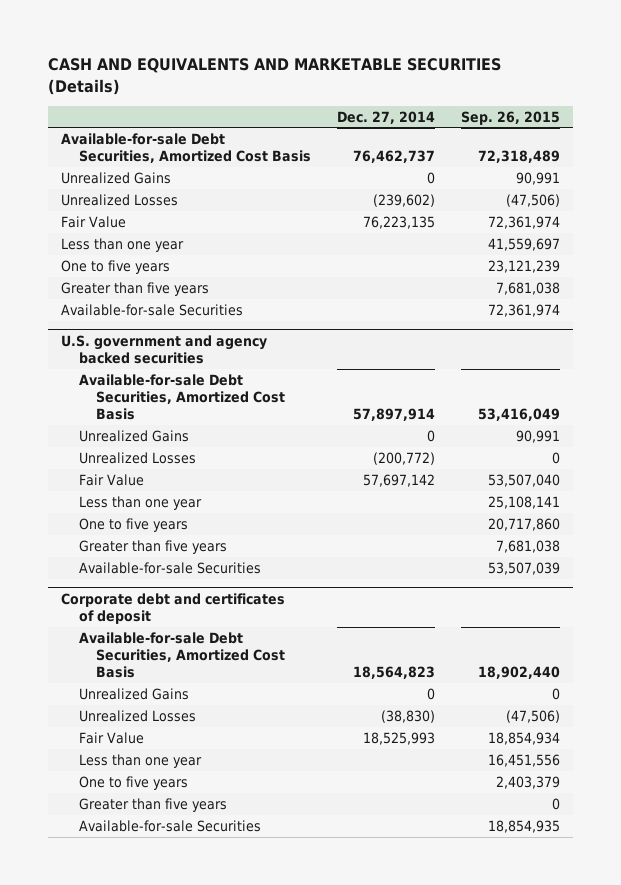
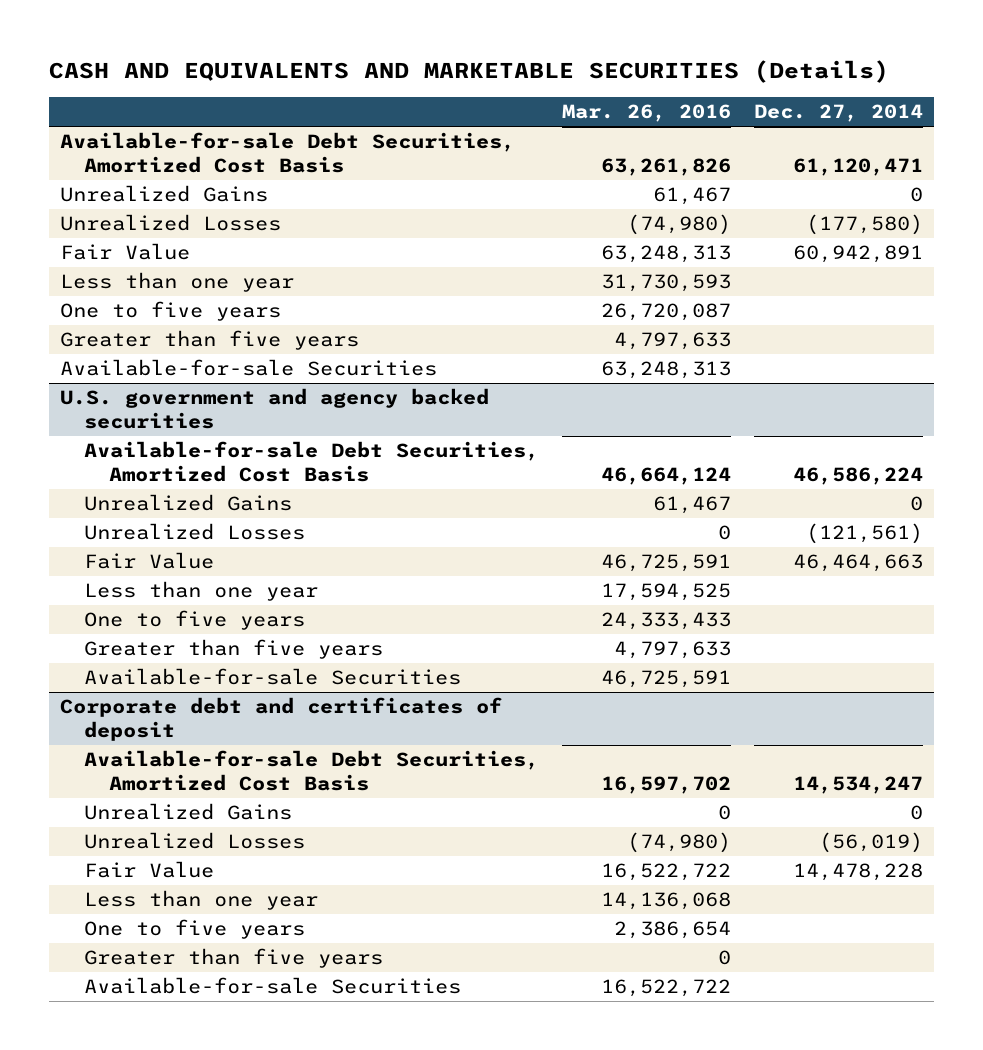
[460,110,560,125] Sep. 26, 2015 -> none
none -> [562,104,732,123] Mar. 26, 2016
[352,150,435,164] 76,462,737 -> [792,157,923,176] 61,120,471
[372,193,435,207] (239,602) -> [805,214,923,236] (177,580)
[362,215,435,229] 76,223,135 -> [792,245,923,264] 60,942,891
[352,408,435,422] 57,897,914 -> [792,466,923,485] 46,586,224
[372,451,435,465] (200,772) -> [805,523,923,545] (121,561)
[362,473,435,487] 57,697,142 -> [792,554,923,573] 46,464,663
[352,666,435,680] 18,564,823 -> [792,775,923,794] 14,534,247
[380,709,435,723] (38,830) -> [818,832,923,854] (56,019)
[362,731,435,745] 18,525,993 -> [792,863,923,882] 14,478,228

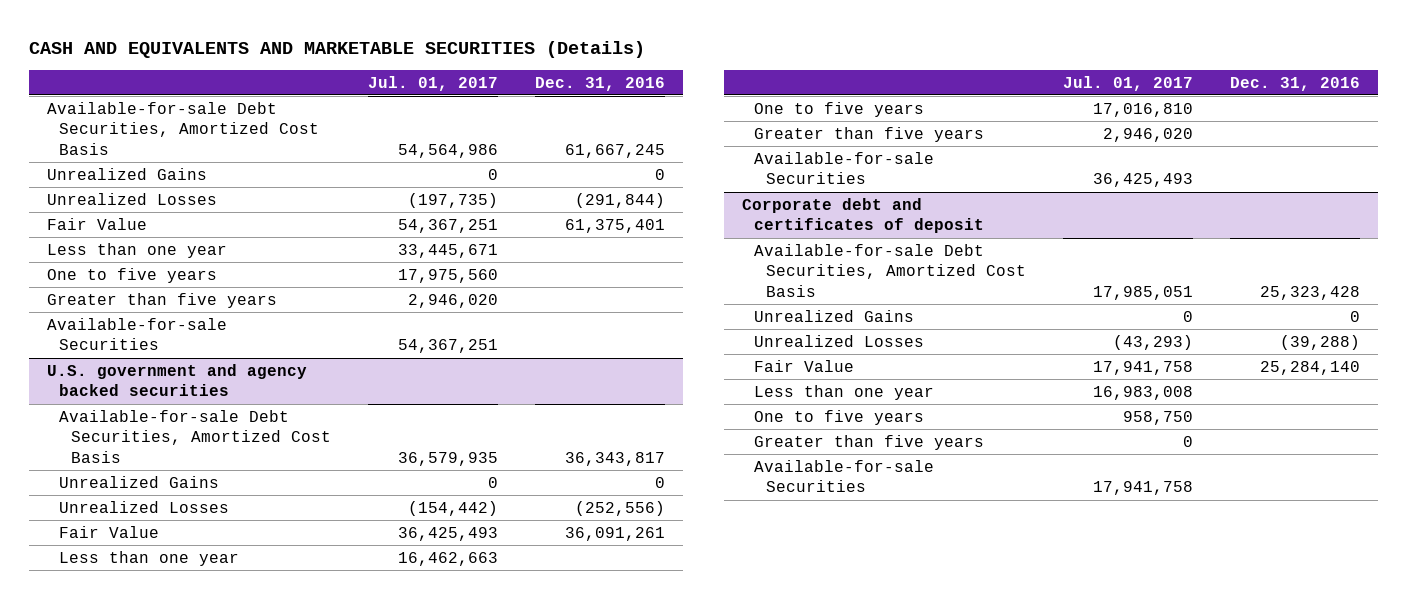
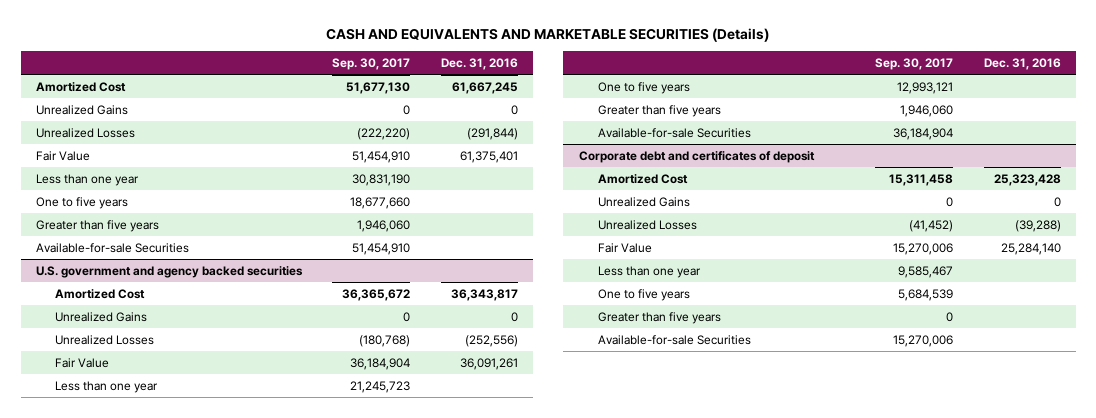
[367,75,498,91] Jul. 01, 2017 -> none
none -> [332,58,411,71] Sep. 30, 2017
[47,101,320,156] Available-for-sale Debt Securities, Amortized Cost Basis -> [35,81,126,92] Amortized Cost
[59,409,332,464] Available-for-sale Debt Securities, Amortized Cost Basis -> [55,288,146,299] Amortized Cost
[753,243,1026,298] Available-for-sale Debt Securities, Amortized Cost Basis -> [597,173,688,184] Amortized Cost

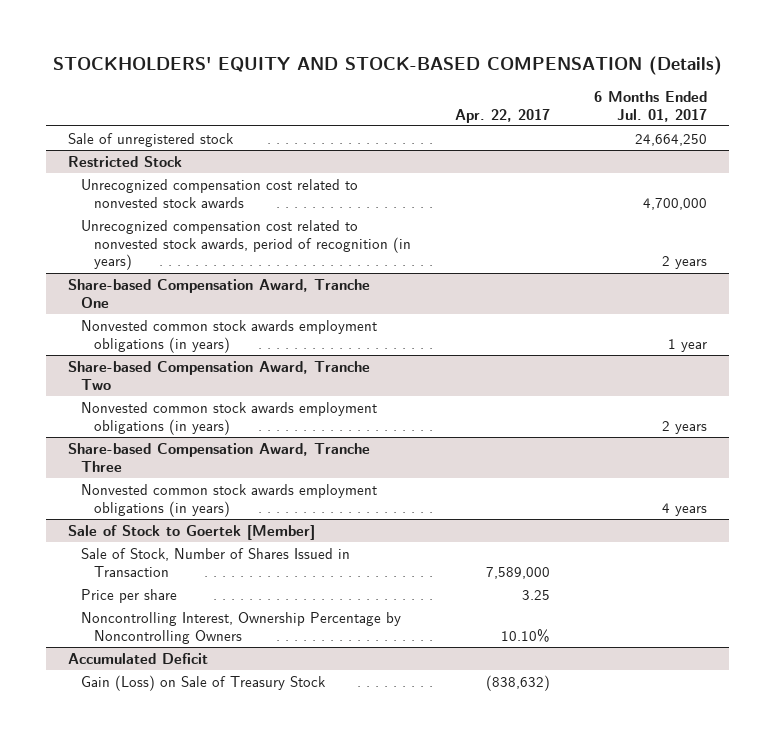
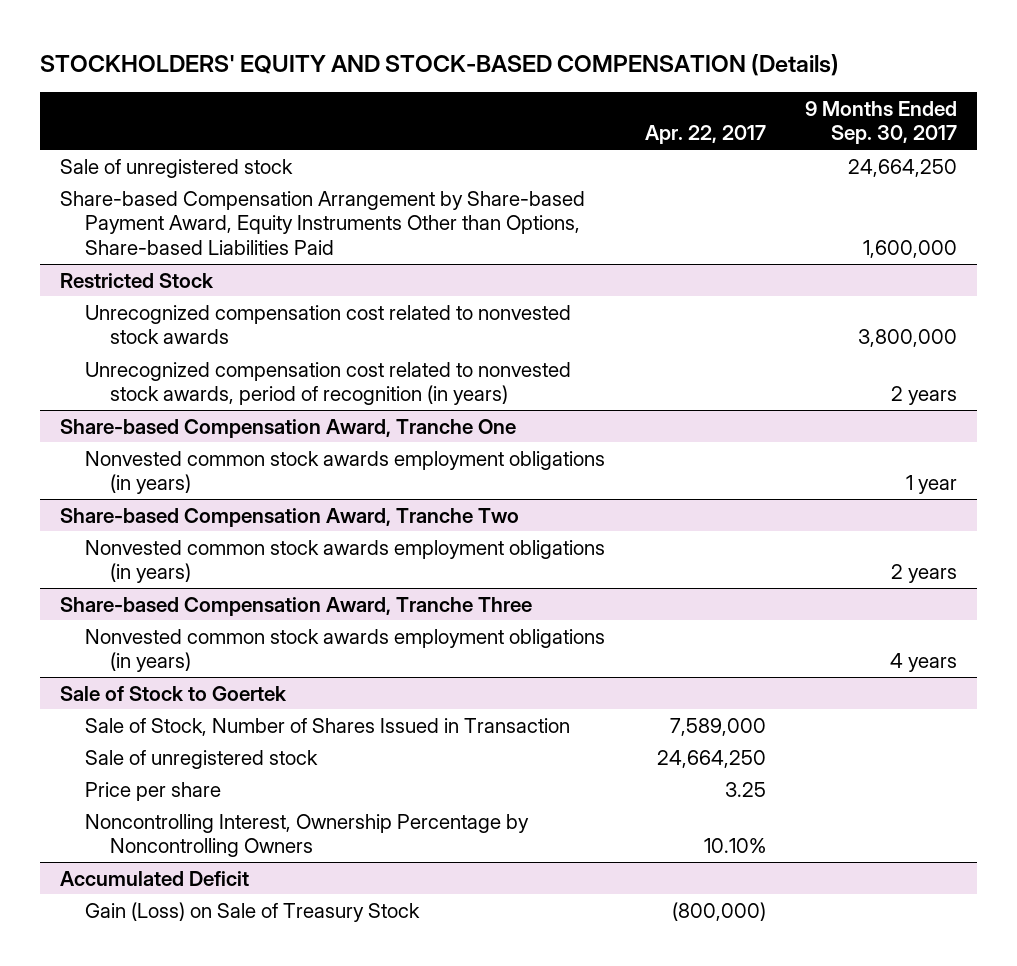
[594,90,708,122] 6 Months Ended Jul. 01, 2017 -> none
none -> [805,100,958,145] 9 Months Ended Sep. 30, 2017
none -> [59,190,585,255] Share-based Compensation Arrangement by Share-based Payment Award, Equity Instruments Other than Options, Share-based Liabilities Paid
[68,524,316,540] Sale of Stock to Goertek [Member] -> [59,685,287,701] Sale of Stock to Goertek
none -> [85,749,319,769] Sale of unregistered stock
[486,674,551,691] (838,632) -> [671,901,766,921] (800,000)

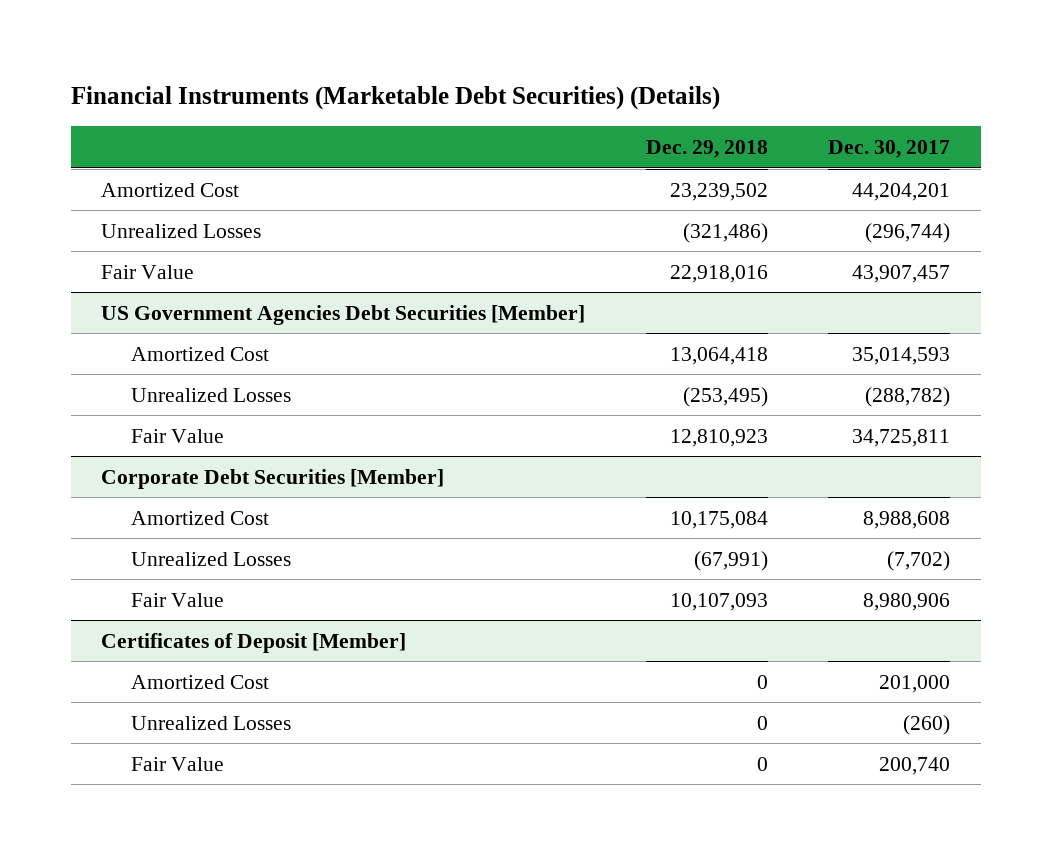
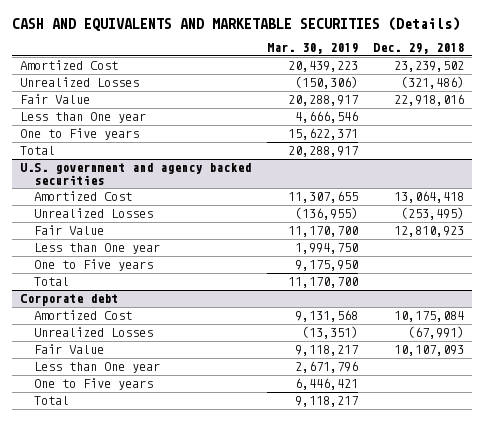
[70,86,720,111] Financial Instruments (Marketable Debt Securities) (Details) -> [12,16,461,31] CASH AND EQUIVALENTS AND MARKETABLE SECURITIES (Details)
[828,139,951,158] Dec. 30, 2017 -> none
none -> [266,43,358,55] Mar. 30, 2019
none -> [20,112,147,124] Less than One year
none -> [20,128,140,141] One to Five years
none -> [20,146,56,156] Total
[101,304,586,325] US Government Agencies Debt Securities [Member] -> [20,163,252,185] U.S. government and agency backed securities
none -> [33,243,160,255] Less than One year
none -> [33,259,153,272] One to Five years
none -> [33,277,69,287] Total
[101,468,445,489] Corporate Debt Securities [Member] -> [20,294,119,307] Corporate debt
[101,632,407,653] Certificates of Deposit [Member] -> none
[130,674,269,689] Amortized Cost -> none
[130,715,291,730] Unrealized Losses -> none
[130,756,224,771] Fair Value -> none
none -> [33,362,160,374] Less than One year
none -> [33,378,153,391] One to Five years
none -> [33,396,69,406] Total

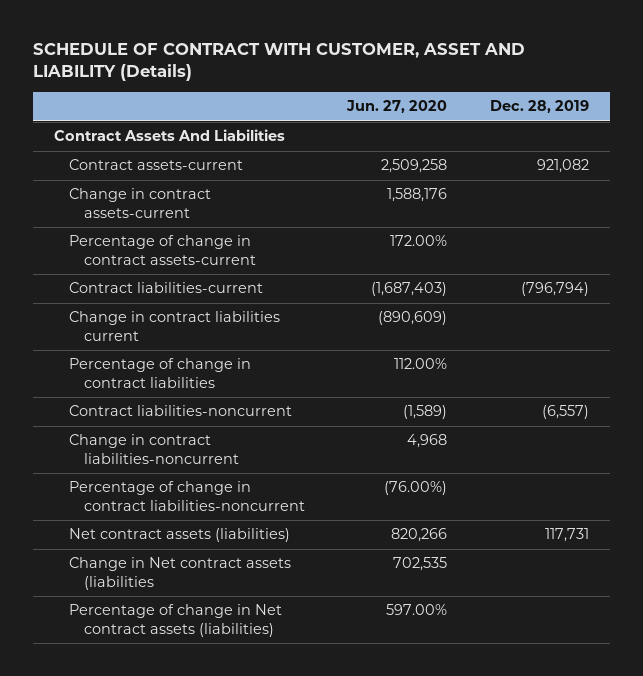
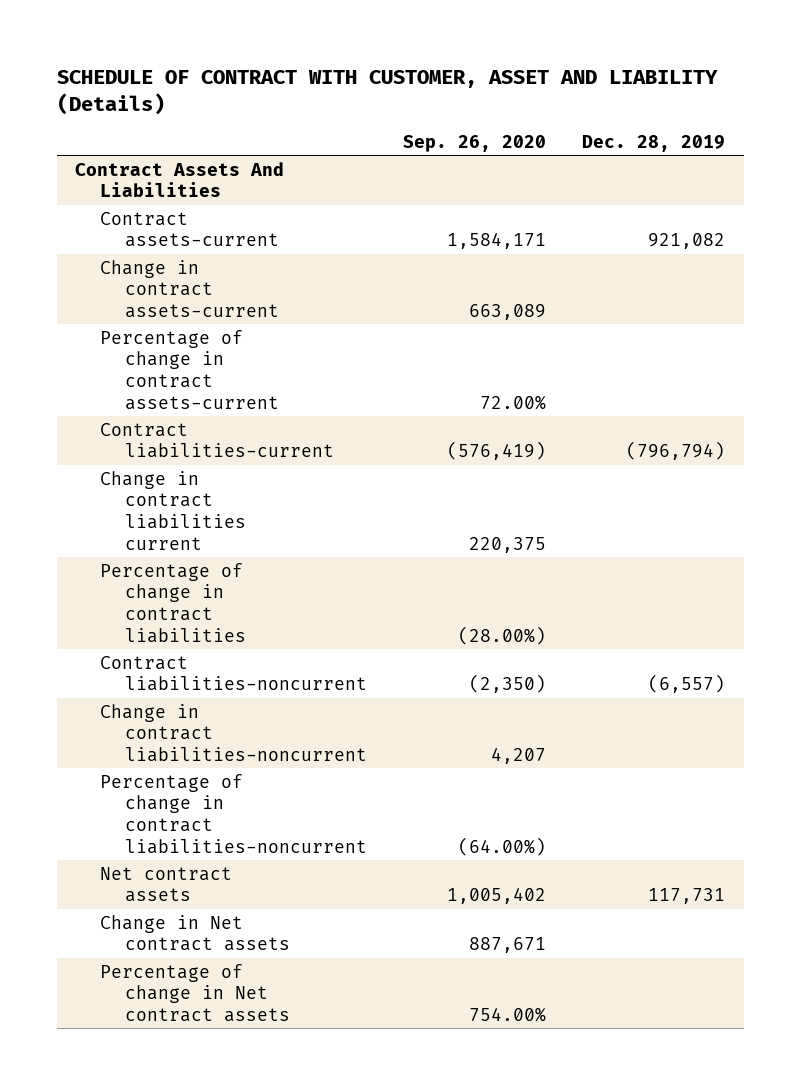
[346,100,448,114] Jun. 27, 2020 -> none
none -> [403,134,547,152] Sep. 26, 2020
[68,528,290,543] Net contract assets (liabilities) -> [99,866,232,903] Net contract assets
[68,557,291,590] Change in Net contract assets (liabilities -> [99,914,290,952] Change in Net contract assets
[68,604,282,637] Percentage of change in Net contract assets (liabilities) -> [99,963,290,1023] Percentage of change in Net contract assets

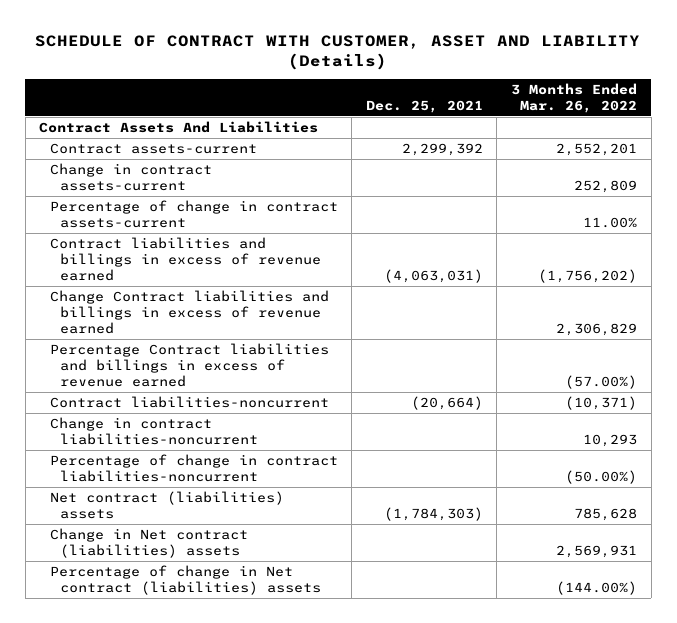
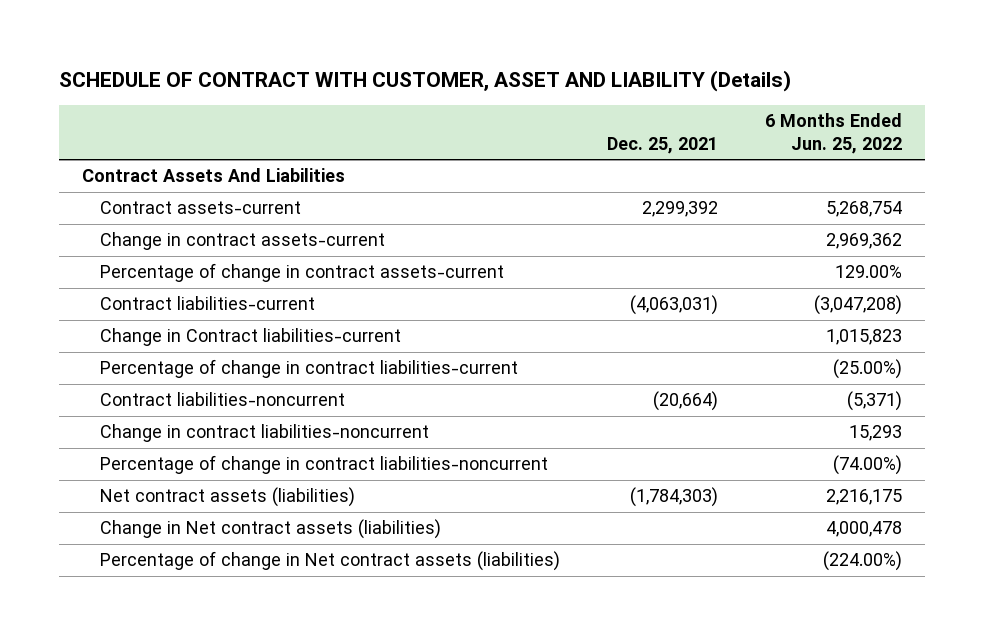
[511,82,638,113] 3 Months Ended Mar. 26, 2022 -> none
none -> [764,113,902,154] 6 Months Ended Jun. 25, 2022
[49,236,321,282] Contract liabilities and billings in excess of revenue earned -> [99,296,315,311] Contract liabilities-current
[49,289,329,335] Change Contract liabilities and billings in excess of revenue earned -> [99,328,401,347] Change in Contract liabilities-current
[49,342,329,388] Percentage Contract liabilities and billings in excess of revenue earned -> [99,359,518,379] Percentage of change in contract liabilities-current
[49,490,284,520] Net contract (liabilities) assets -> [99,487,355,508] Net contract assets (liabilities)
[49,527,248,559] Change in Net contract (liabilities) assets -> [99,519,441,540] Change in Net contract assets (liabilities)
[49,564,321,596] Percentage of change in Net contract (liabilities) assets -> [99,551,560,572] Percentage of change in Net contract assets (liabilities)

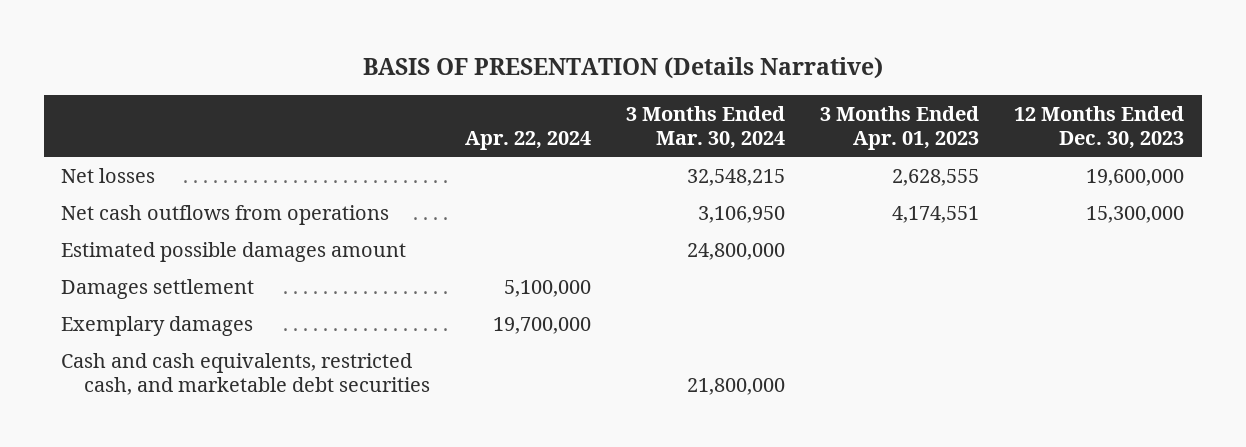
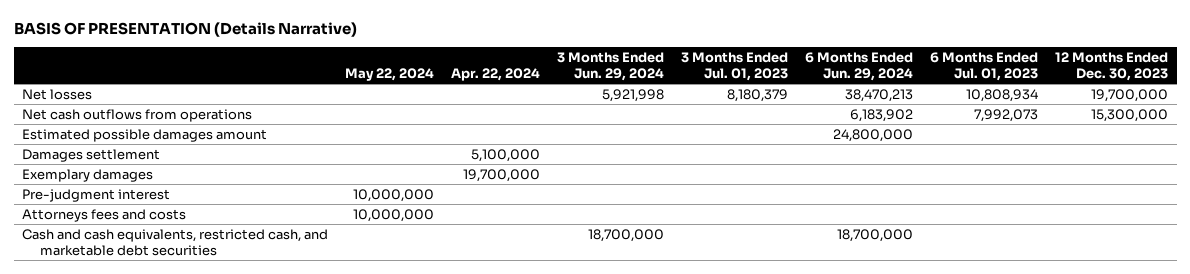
[626,105,786,149] 3 Months Ended Mar. 30, 2024 -> none
[820,105,980,150] 3 Months Ended Apr. 01, 2023 -> none
none -> [345,68,435,82] May 22, 2024
none -> [557,51,665,82] 3 Months Ended Jun. 29, 2024
none -> [681,51,789,82] 3 Months Ended Jul. 01, 2023
none -> [805,51,914,82] 6 Months Ended Jun. 29, 2024
none -> [930,51,1039,82] 6 Months Ended Jul. 01, 2023
[1086,168,1185,186] 19,600,000 -> [1091,88,1169,102] 19,700,000
none -> [22,188,171,202] Pre-judgment interest
none -> [22,208,187,222] Attorneys fees and costs

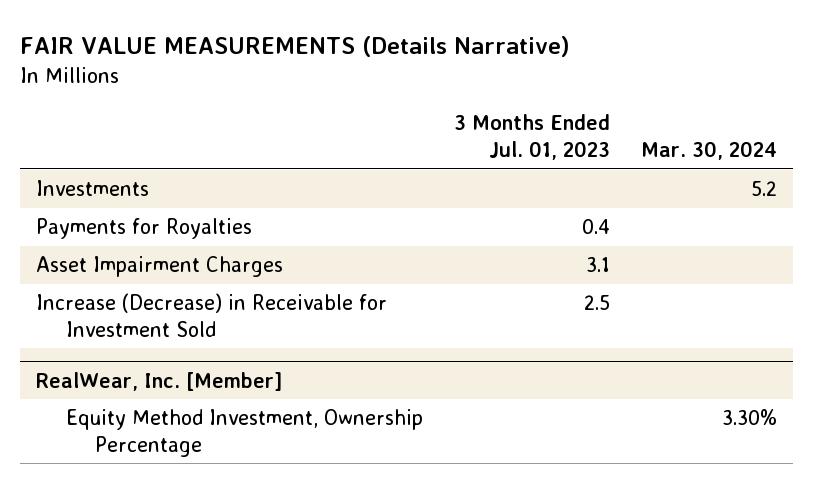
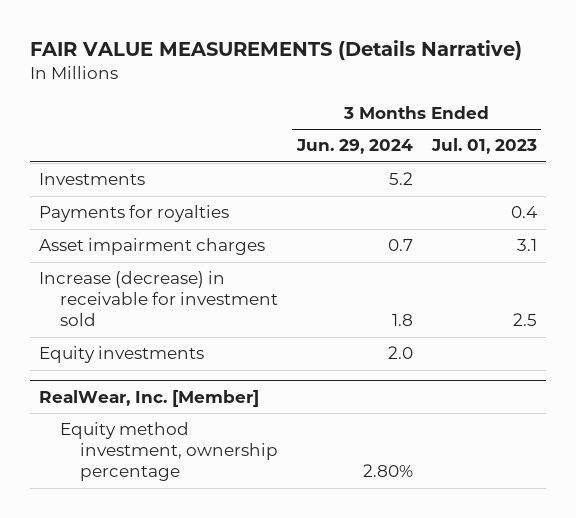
[641,141,778,161] Mar. 30, 2024 -> none
none -> [295,139,413,155] Jun. 29, 2024
[36,218,253,240] Payments for Royalties -> [39,205,230,223] Payments for royalties
[36,256,284,278] Asset Impairment Charges -> [39,238,266,256] Asset impairment charges
[36,293,388,337] Increase (Decrease) in Receivable for Investment Sold -> [39,271,278,327] Increase (decrease) in receivable for investment sold
none -> [39,346,205,364] Equity investments
[65,409,423,457] Equity Method Investment, Ownership Percentage -> [59,422,278,482] Equity method investment, ownership percentage

